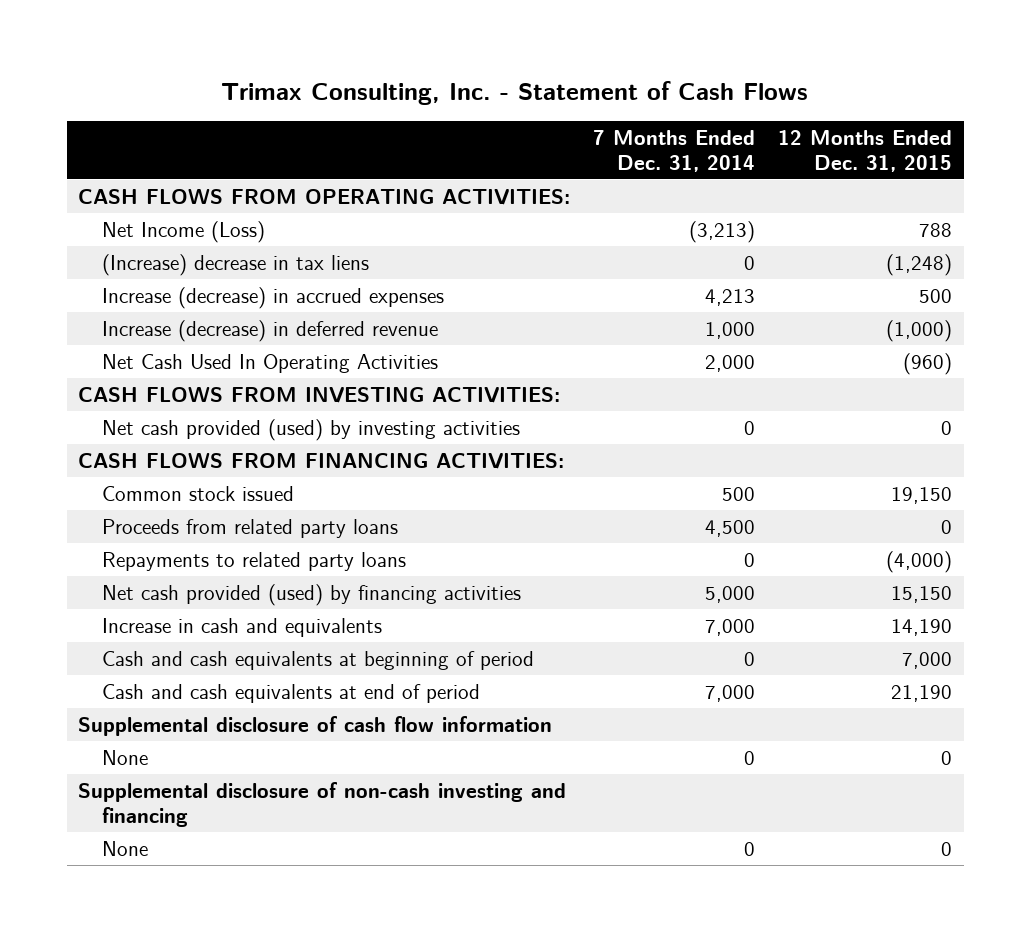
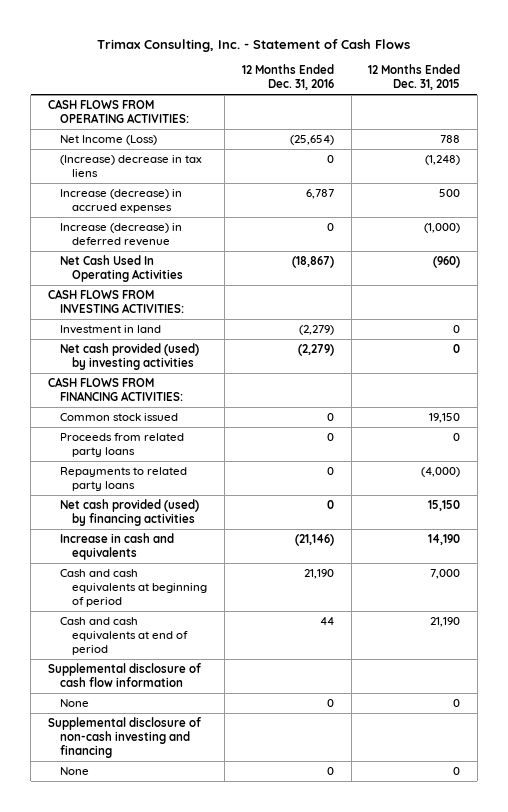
[593,129,756,172] 7 Months Ended Dec. 31, 2014 -> none
none -> [241,64,334,91] 12 Months Ended Dec. 31, 2016
none -> [60,324,162,334] Investment in land

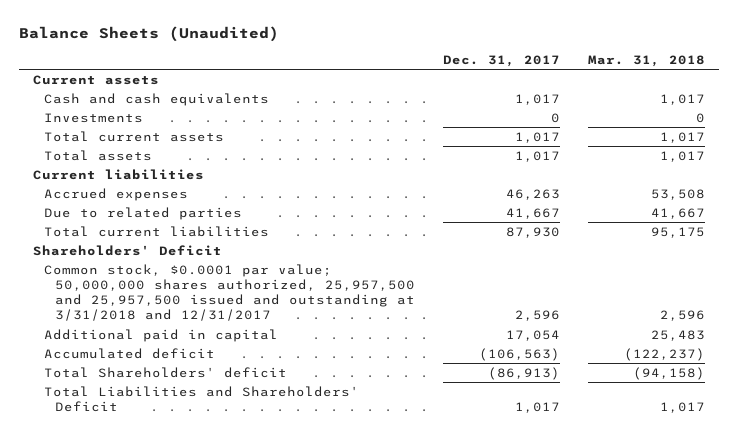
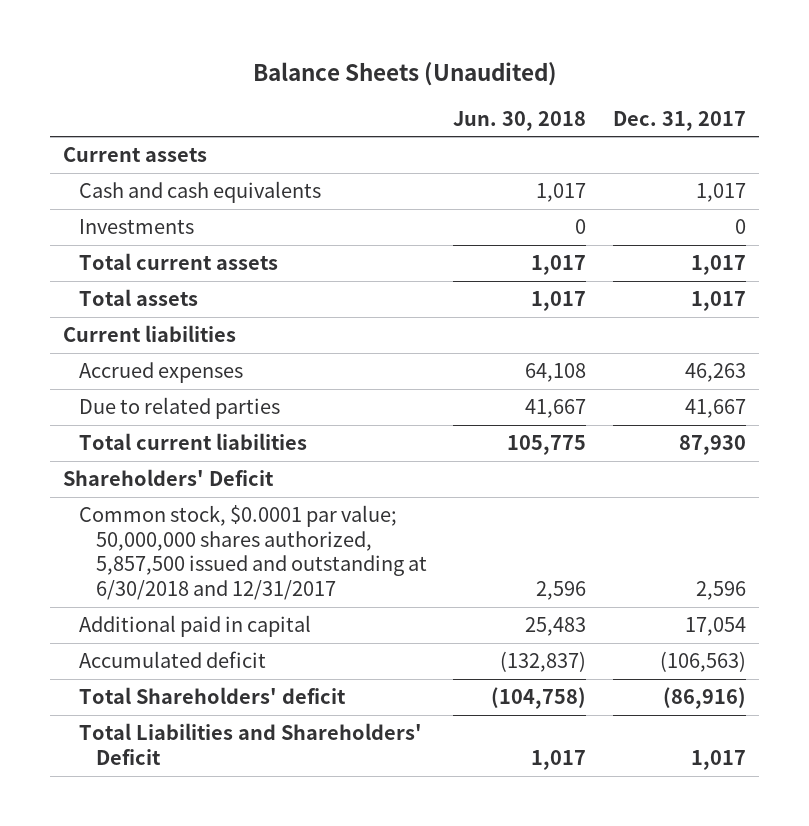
[587,54,705,67] Mar. 31, 2018 -> none
none -> [453,110,587,131] Jun. 30, 2018
[44,263,416,322] Common stock, $0.0001 par value; 50,000,000 shares authorized, 25,957,500 and 25,957,500 issued and outstanding at 3/31/2018 and 12/31/2017 -> [79,505,427,600] Common stock, $0.0001 par value; 50,000,000 shares authorized, 5,857,500 issued and outstanding at 6/30/2018 and 12/31/2017
[487,366,560,380] (86,913) -> [663,687,747,710] (86,916)

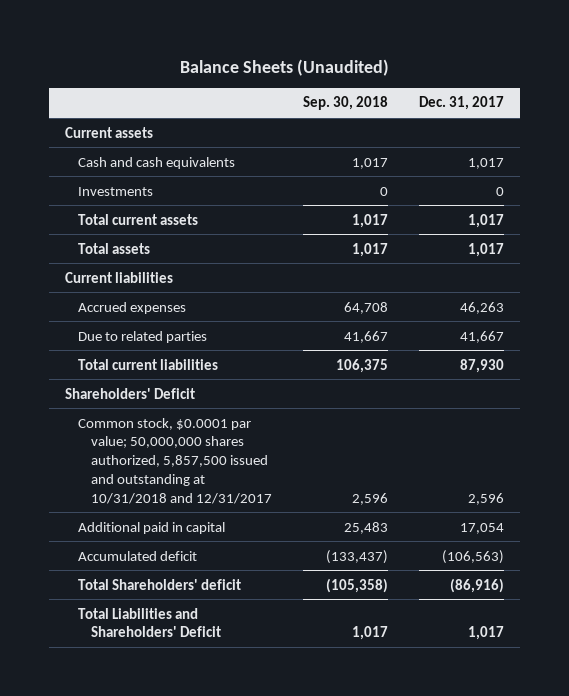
[453,110,587,131] Jun. 30, 2018 -> none
none -> [303,96,389,111] Sep. 30, 2018
[79,505,427,600] Common stock, $0.0001 par value; 50,000,000 shares authorized, 5,857,500 issued and outstanding at 6/30/2018 and 12/31/2017 -> [78,417,273,504] Common stock, $0.0001 par value; 50,000,000 shares authorized, 5,857,500 issued and outstanding at 10/31/2018 and 12/31/2017

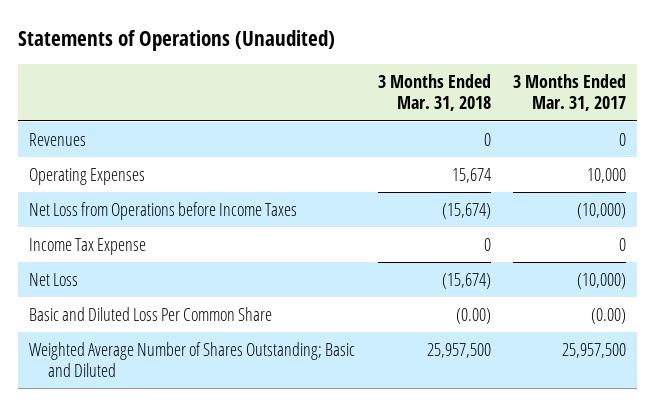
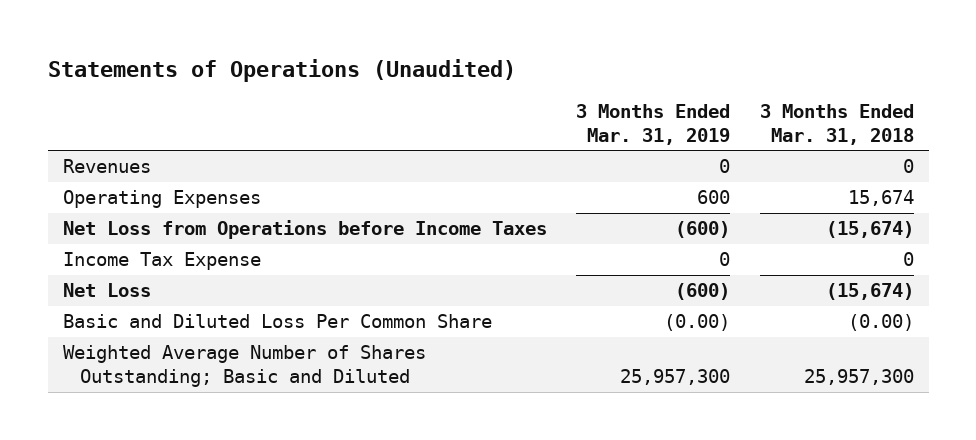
[513,74,627,112] 3 Months Ended Mar. 31, 2017 -> none
none -> [576,103,731,145] 3 Months Ended Mar. 31, 2019
[426,342,491,358] 25,957,500 -> [803,369,914,386] 25,957,300

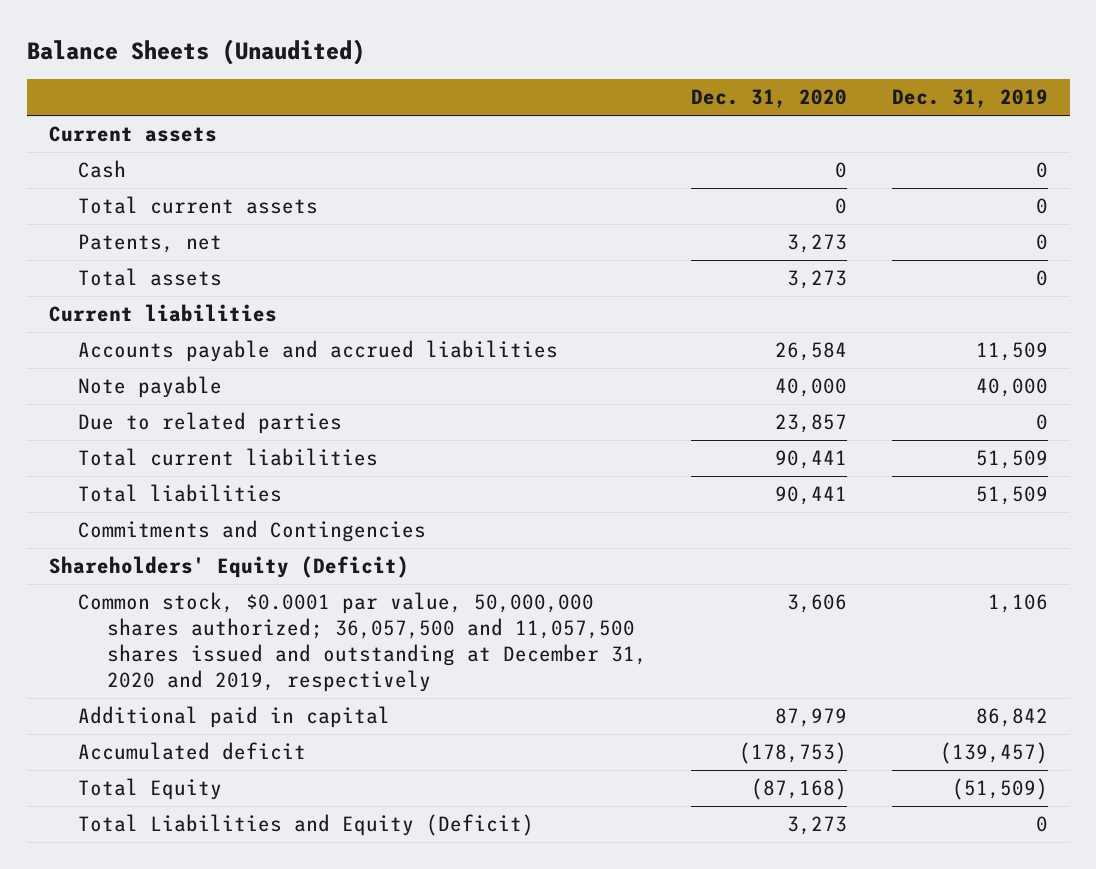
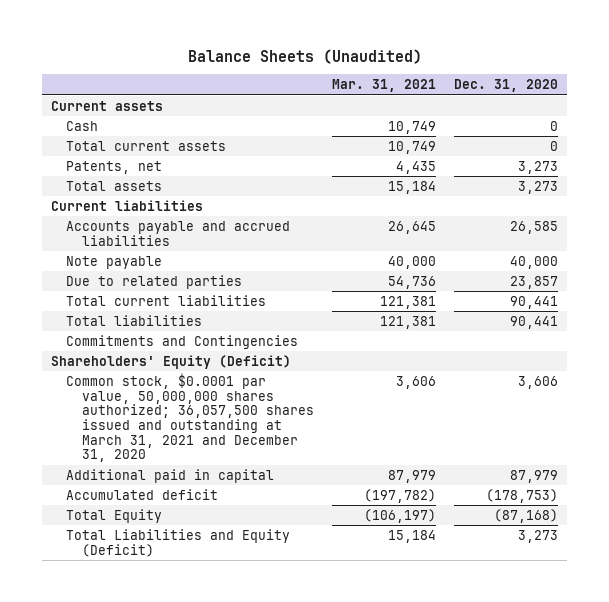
[891,89,1048,109] Dec. 31, 2019 -> none
none -> [331,79,436,93] Mar. 31, 2021
[775,342,848,362] 26,584 -> [510,220,559,234] 26,585
[78,592,648,692] Common stock, $0.0001 par value, 50,000,000 shares authorized; 36,057,500 and 11,057,500 shares issued and outstanding at December 31, 2020 and 2019, respectively -> [66,372,314,463] Common stock, $0.0001 par value, 50,000,000 shares authorized; 36,057,500 shares issued and outstanding at March 31, 2021 and December 31, 2020

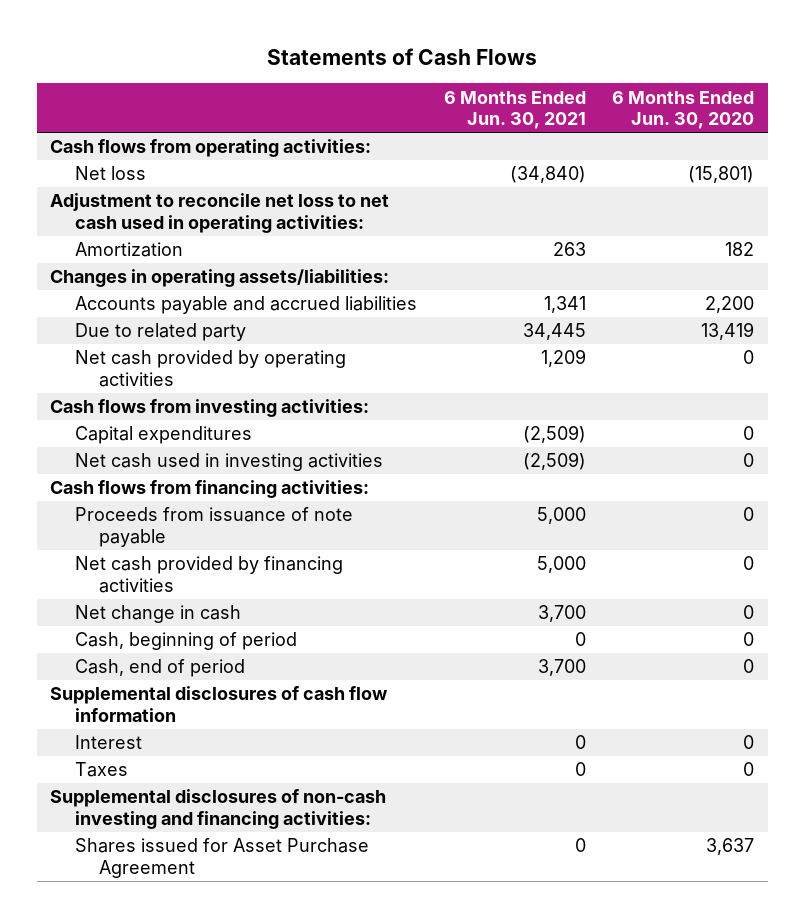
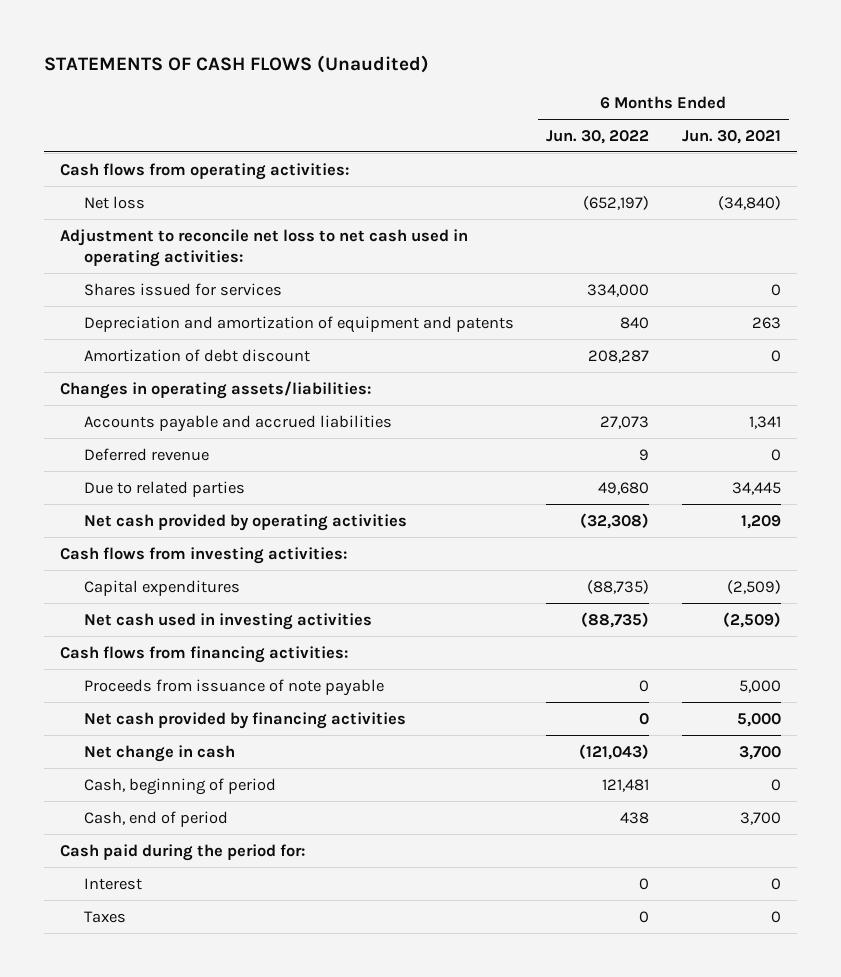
[267,48,538,66] Statements of Cash Flows -> [43,54,429,73] STATEMENTS OF CASH FLOWS (Unaudited)
[612,90,755,130] 6 Months Ended Jun. 30, 2020 -> none
none -> [546,129,650,144] Jun. 30, 2022
none -> [84,282,283,296] Shares issued for services
none -> [84,315,515,333] Depreciation and amortization of equipment and patents
[74,242,183,258] Amortization -> [84,348,311,362] Amortization of debt discount
[552,242,586,257] 263 -> [770,349,781,362] 0
none -> [84,447,210,461] Deferred revenue
[74,323,246,342] Due to related party -> [84,480,246,497] Due to related parties
[50,686,389,723] Supplemental disclosures of cash flow information -> none
none -> [60,843,306,861] Cash paid during the period for:
[50,789,387,830] Supplemental disclosures of non-cash investing and financing activities: -> none
[74,838,369,879] Shares issued for Asset Purchase Agreement -> none

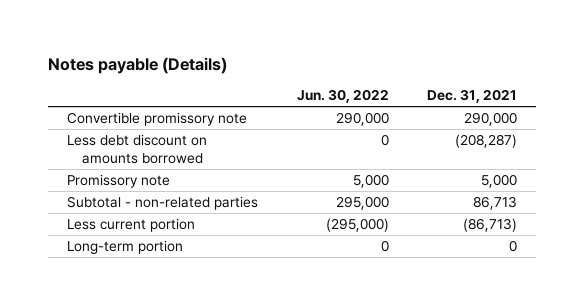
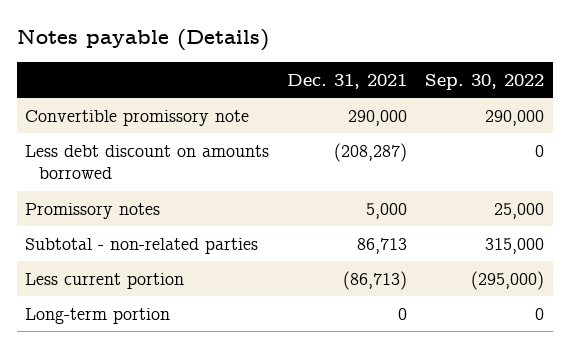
[296,89,389,104] Jun. 30, 2022 -> none
none -> [425,73,545,90] Sep. 30, 2022
[67,174,171,189] Promissory note -> [25,202,161,219] Promissory notes

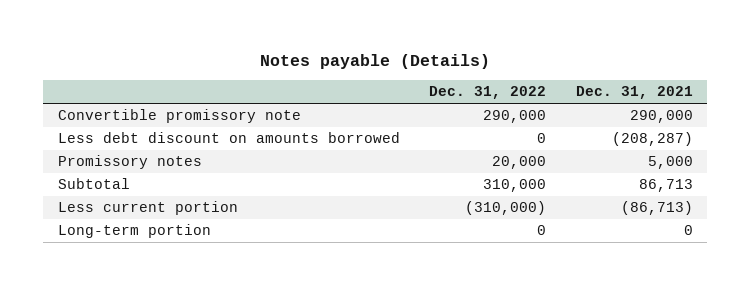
[425,73,545,90] Sep. 30, 2022 -> none
none -> [429,86,547,100] Dec. 31, 2022
[25,237,259,254] Subtotal - non-related parties -> [58,178,131,190] Subtotal

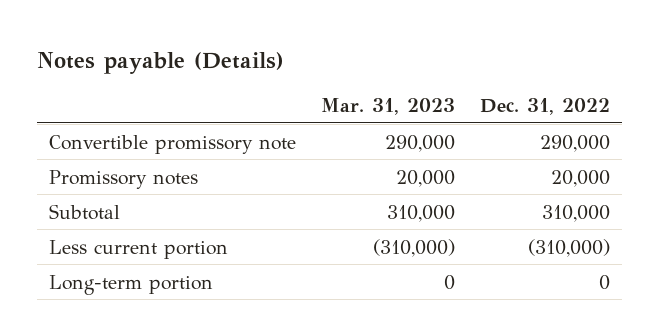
[575,86,693,100] Dec. 31, 2021 -> none
none -> [321,97,456,115] Mar. 31, 2023
[58,132,401,144] Less debt discount on amounts borrowed -> none

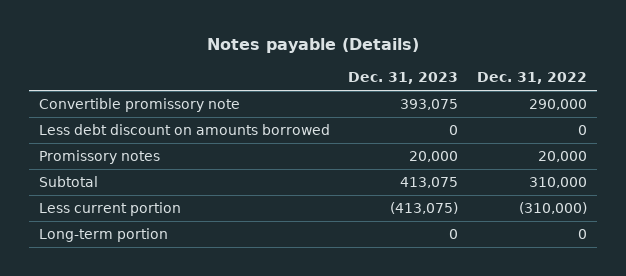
[321,97,456,115] Mar. 31, 2023 -> none
none -> [348,71,459,84] Dec. 31, 2023
none -> [38,124,330,136] Less debt discount on amounts borrowed

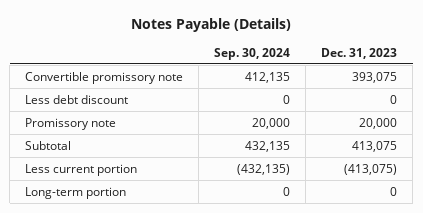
[206,38,419,54] Notes payable (Details) -> [131,17,292,32] Notes Payable (Details)
[477,71,588,84] Dec. 31, 2022 -> none
none -> [214,47,291,60] Sep. 30, 2024
[38,124,330,136] Less debt discount on amounts borrowed -> [25,94,129,104] Less debt discount
[38,150,160,165] Promissory notes -> [25,117,117,130] Promissory note

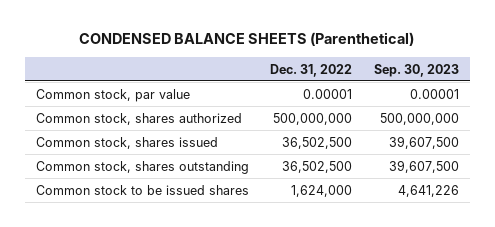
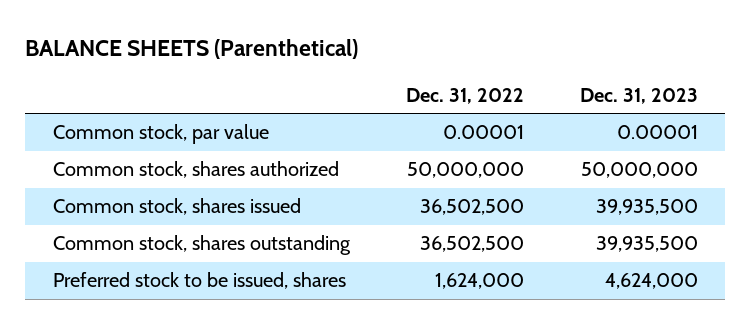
[79,32,415,47] CONDENSED BALANCE SHEETS (Parenthetical) -> [24,39,358,60] BALANCE SHEETS (Parenthetical)
[374,63,460,77] Sep. 30, 2023 -> none
none -> [579,87,698,104] Dec. 31, 2023
[273,112,353,125] 500,000,000 -> [406,162,524,179] 50,000,000
[35,184,249,195] Common stock to be issued shares -> [52,272,346,290] Preferred stock to be issued, shares

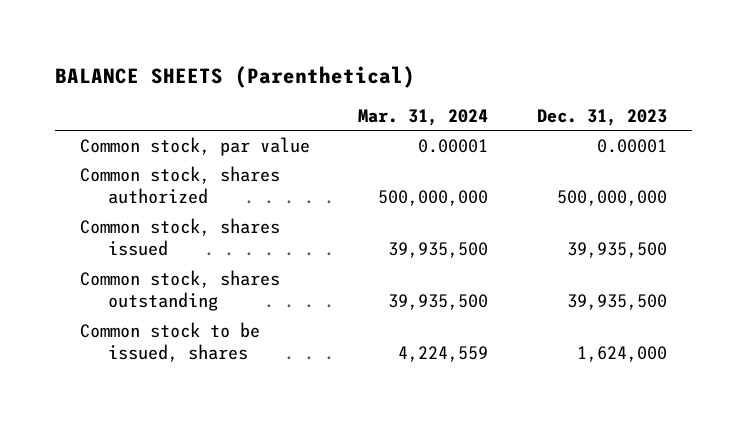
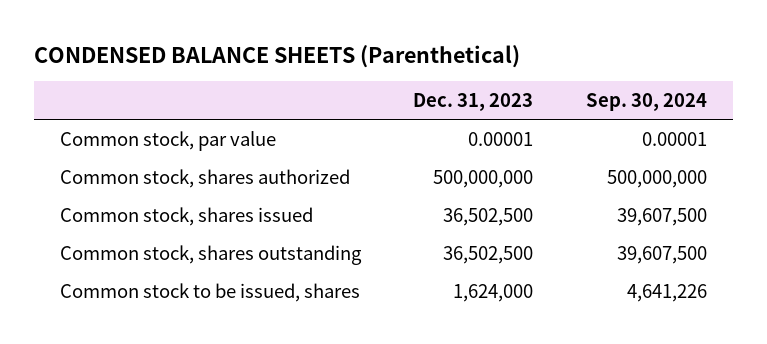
[55,66,416,89] BALANCE SHEETS (Parenthetical) -> [33,44,520,68] CONDENSED BALANCE SHEETS (Parenthetical)
[358,108,489,126] Mar. 31, 2024 -> none
none -> [585,92,707,111] Sep. 30, 2024
[567,242,668,259] 39,935,500 -> [443,207,534,226] 36,502,500
[567,294,668,311] 39,935,500 -> [443,245,534,264] 36,502,500

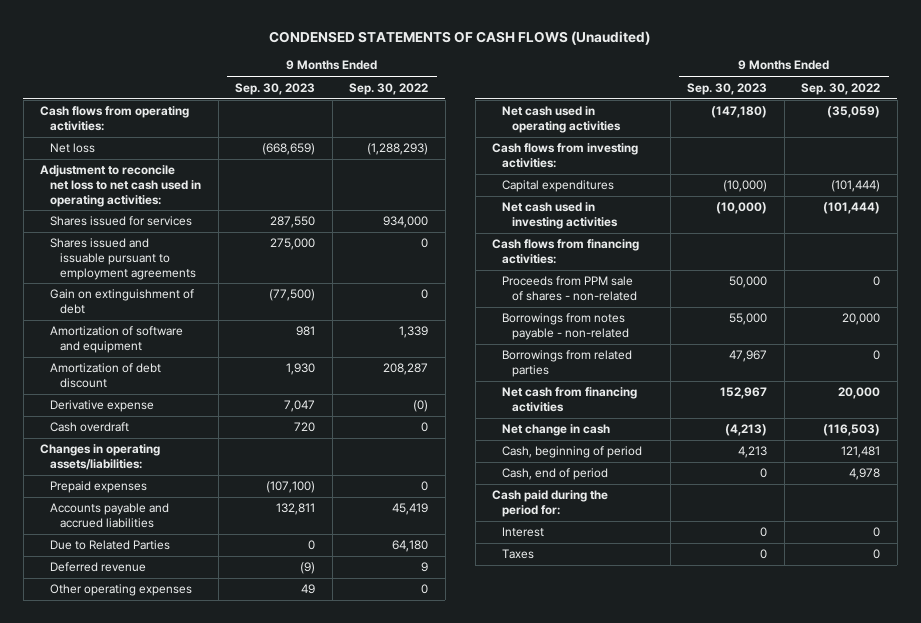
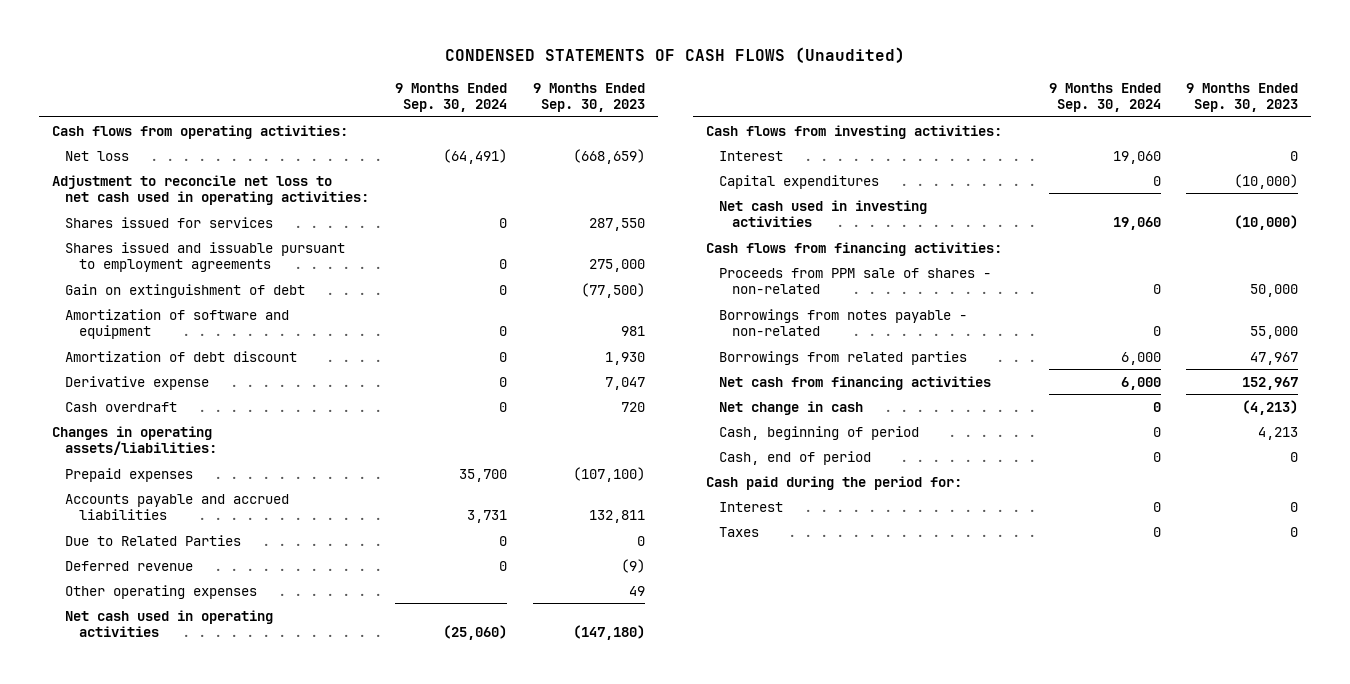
[349,82,429,95] Sep. 30, 2022 -> none
none -> [395,82,508,113] 9 Months Ended Sep. 30, 2024
none -> [718,150,783,161] Interest

